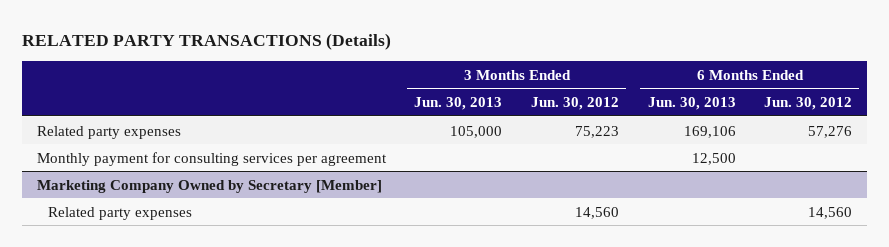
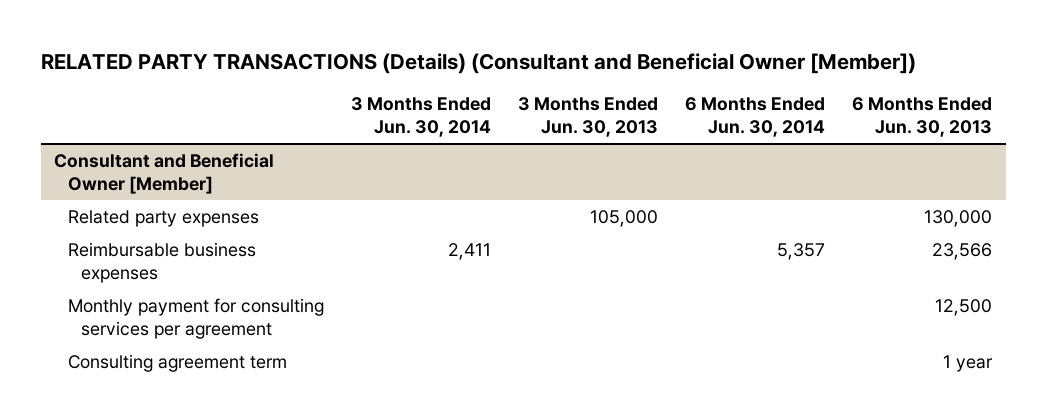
[22,33,392,51] RELATED PARTY TRANSACTIONS (Details) -> [40,53,916,75] RELATED PARTY TRANSACTIONS (Details) (Consultant and Beneficial Owner [Member])
[530,97,619,111] Jun. 30, 2012 -> none
[764,97,853,111] Jun. 30, 2012 -> none
none -> [350,97,491,138] 3 Months Ended Jun. 30, 2014
none -> [685,97,826,138] 6 Months Ended Jun. 30, 2014
none -> [54,153,275,194] Consultant and Beneficial Owner [Member]
[683,125,736,138] 169,106 -> [924,210,993,228] 130,000
none -> [67,242,256,283] Reimbursable business expenses
[36,179,382,193] Marketing Company Owned by Secretary [Member] -> none
[48,206,193,220] Related party expenses -> none
none -> [67,354,287,373] Consulting agreement term

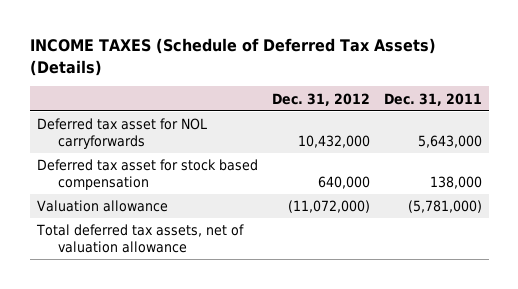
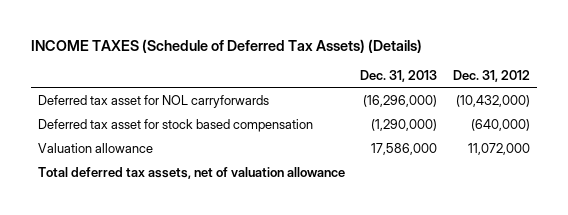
[383,92,482,106] Dec. 31, 2011 -> none
none -> [360,69,438,82] Dec. 31, 2013
[297,135,370,149] 10,432,000 -> [455,94,530,107] (10,432,000)
[317,176,370,190] 640,000 -> [470,118,530,131] (640,000)
[287,200,370,214] (11,072,000) -> [467,142,530,155] 11,072,000

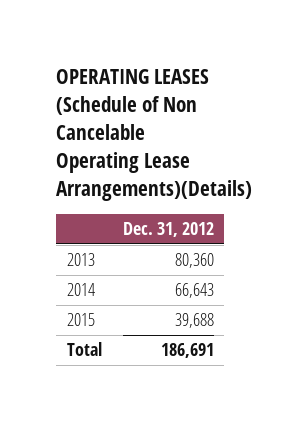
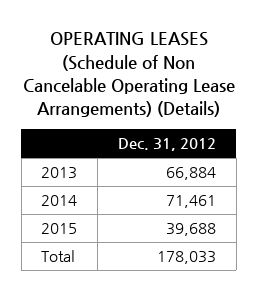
[56,69,253,202] OPERATING LEASES (Schedule of Non Cancelable Operating Lease Arrangements)(Details) -> [22,32,235,118] OPERATING LEASES (Schedule of Non Cancelable Operating Lease Arrangements) (Details)
[174,253,214,269] 80,360 -> [165,167,216,181] 66,884
[174,283,214,299] 66,643 -> [165,195,216,209] 71,461
[160,343,214,359] 186,691 -> [156,251,216,265] 178,033

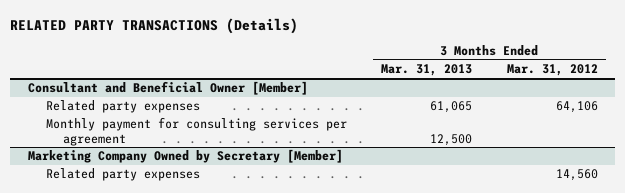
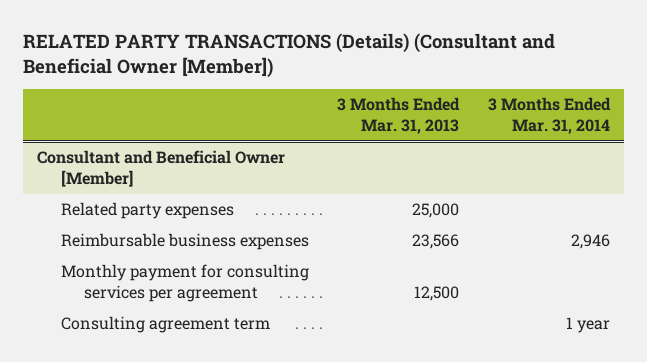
[10,17,299,34] RELATED PARTY TRANSACTIONS (Details) -> [22,32,555,78] RELATED PARTY TRANSACTIONS (Details) (Consultant and Beneficial Owner [Member])
[506,64,598,77] Mar. 31, 2012 -> none
none -> [487,97,611,135] 3 Months Ended Mar. 31, 2014
[430,101,473,114] 61,065 -> [412,203,460,219] 25,000
none -> [60,233,309,251] Reimbursable business expenses
[27,149,343,164] Marketing Company Owned by Secretary [Member] -> none
[45,168,200,182] Related party expenses -> none
none -> [60,316,270,334] Consulting agreement term

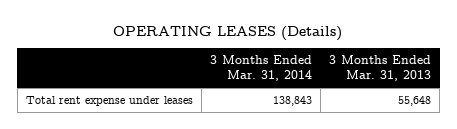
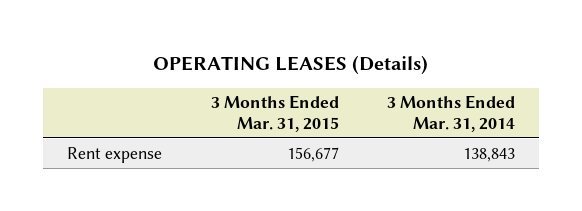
[329,55,432,82] 3 Months Ended Mar. 31, 2013 -> none
none -> [210,95,339,132] 3 Months Ended Mar. 31, 2015
[25,96,193,107] Total rent expense under leases -> [67,147,163,164] Rent expense

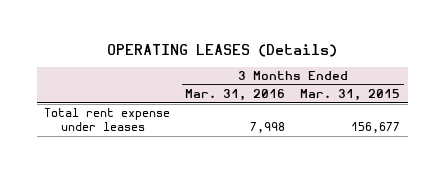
[386,95,515,132] 3 Months Ended Mar. 31, 2014 -> none
none -> [185,89,286,102] Mar. 31, 2016
[67,147,163,164] Rent expense -> [44,108,171,131] Total rent expense under leases

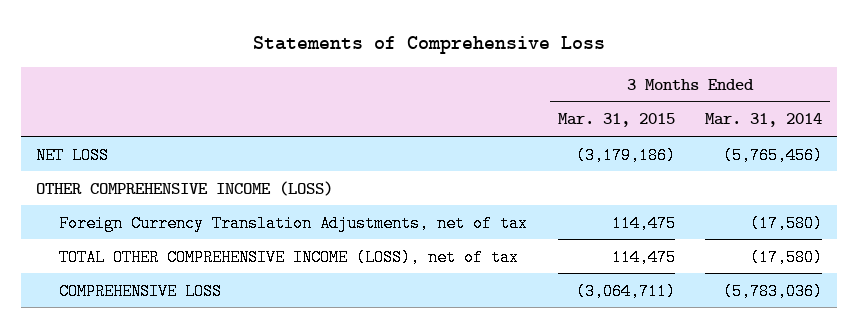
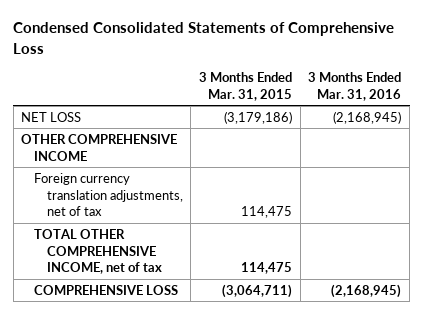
[253,36,606,55] Statements of Comprehensive Loss -> [13,22,395,54] Condensed Consolidated Statements of Comprehensive Loss
[705,113,823,128] Mar. 31, 2014 -> none
none -> [308,72,402,102] 3 Months Ended Mar. 31, 2016
[36,180,334,196] OTHER COMPREHENSIVE INCOME (LOSS) -> [21,133,178,161] OTHER COMPREHENSIVE INCOME
[59,214,529,232] Foreign Currency Translation Adjustments, net of tax -> [33,172,183,217] Foreign currency translation adjustments, net of tax
[59,248,520,266] TOTAL OTHER COMPREHENSIVE INCOME (LOSS), net of tax -> [33,228,162,275] TOTAL OTHER COMPREHENSIVE INCOME, net of tax

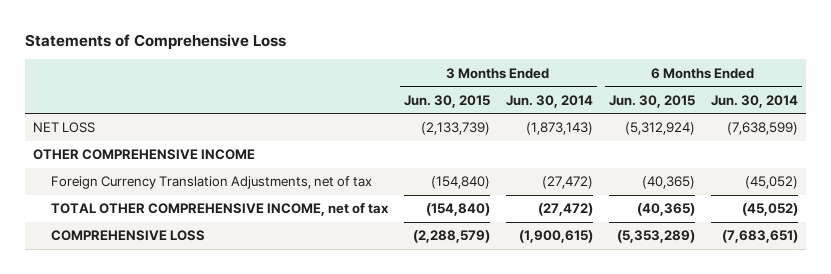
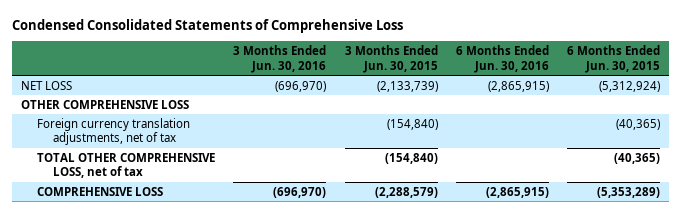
[24,33,286,50] Statements of Comprehensive Loss -> [12,18,404,33] Condensed Consolidated Statements of Comprehensive Loss
[505,94,593,108] Jun. 30, 2014 -> none
[711,94,799,108] Jun. 30, 2014 -> none
none -> [233,45,327,73] 3 Months Ended Jun. 30, 2016
none -> [455,45,549,73] 6 Months Ended Jun. 30, 2016
[32,149,255,161] OTHER COMPREHENSIVE INCOME -> [21,99,190,109] OTHER COMPREHENSIVE LOSS
[50,176,372,190] Foreign Currency Translation Adjustments, net of tax -> [37,117,191,146] Foreign currency translation adjustments, net of tax
[50,203,389,217] TOTAL OTHER COMPREHENSIVE INCOME, net of tax -> [37,152,216,179] TOTAL OTHER COMPREHENSIVE LOSS, net of tax

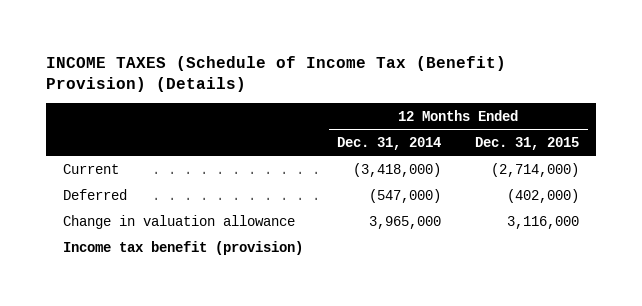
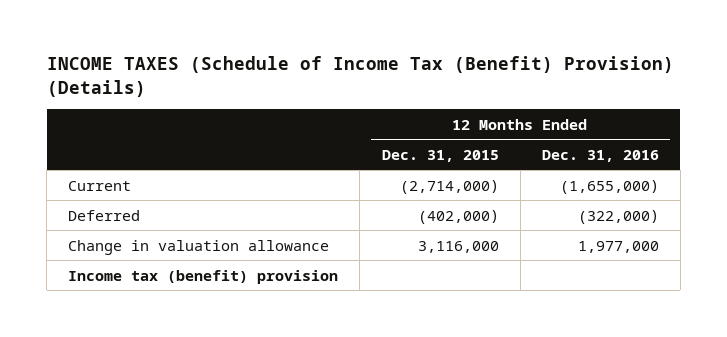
[337,136,442,150] Dec. 31, 2014 -> none
none -> [541,149,659,162] Dec. 31, 2016
[63,240,304,255] Income tax benefit (provision) -> [68,269,339,284] Income tax (benefit) provision

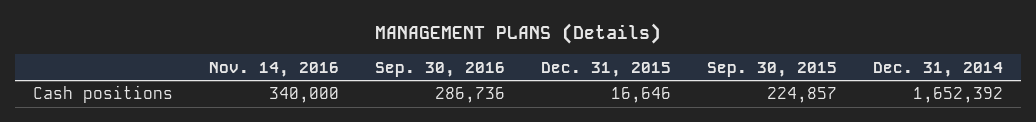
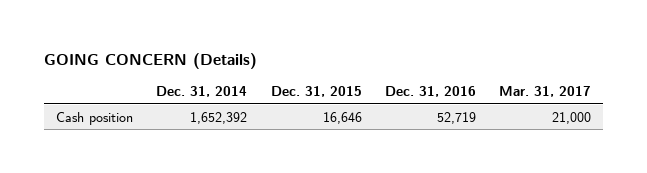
[374,22,661,44] MANAGEMENT PLANS (Details) -> [44,53,258,70] GOING CONCERN (Details)
[208,61,339,77] Nov. 14, 2016 -> none
[374,61,505,77] Sep. 30, 2016 -> none
[707,61,838,77] Sep. 30, 2015 -> none
none -> [384,86,476,98] Dec. 31, 2016
none -> [499,86,592,98] Mar. 31, 2017
[32,85,173,104] Cash positions -> [55,112,133,126] Cash position

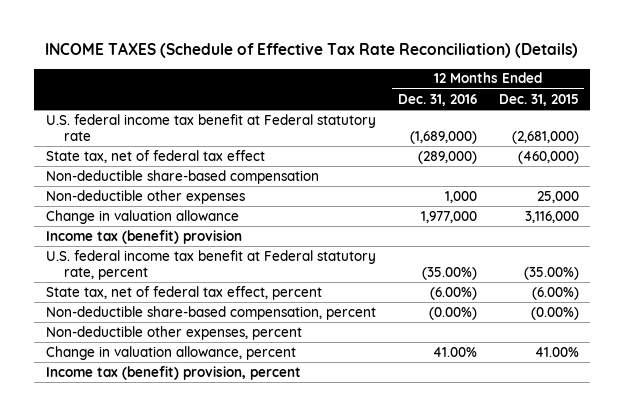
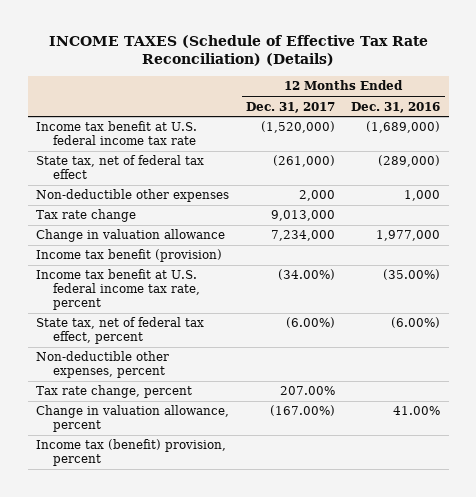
[498,93,579,106] Dec. 31, 2015 -> none
none -> [245,101,335,113] Dec. 31, 2017
[45,113,376,141] U.S. federal income tax benefit at Federal statutory rate -> [36,121,198,146] Income tax benefit at U.S. federal income tax rate
[45,169,319,184] Non-deductible share-based compensation -> none
none -> [36,209,137,223] Tax rate change
[45,229,242,244] Income tax (benefit) provision -> [36,249,223,263] Income tax benefit (provision)
[45,249,376,280] U.S. federal income tax benefit at Federal statutory rate, percent -> [36,269,201,311] Income tax benefit at U.S. federal income tax rate, percent
[45,305,376,320] Non-deductible share-based compensation, percent -> none
none -> [36,385,193,399] Tax rate change, percent

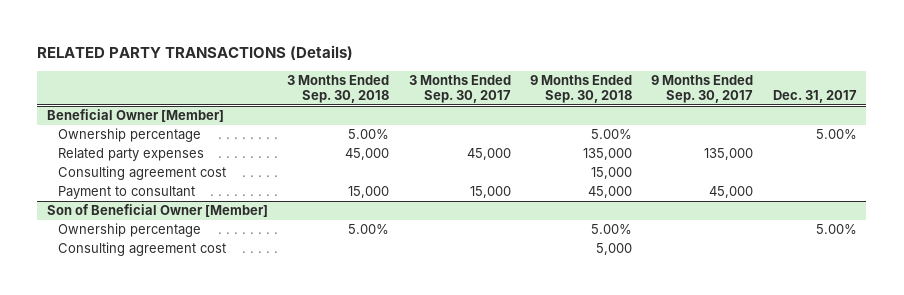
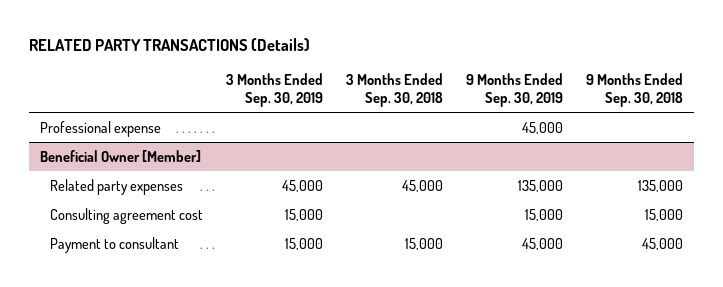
[408,75,511,104] 3 Months Ended Sep. 30, 2017 -> none
[651,75,754,104] 9 Months Ended Sep. 30, 2017 -> none
[772,90,857,104] Dec. 31, 2017 -> none
none -> [226,73,324,107] 3 Months Ended Sep. 30, 2019
none -> [465,73,563,107] 9 Months Ended Sep. 30, 2019
none -> [40,120,162,137] Professional expense
[58,128,202,143] Ownership percentage -> none
[47,204,269,218] Son of Beneficial Owner [Member] -> none
[58,223,202,238] Ownership percentage -> none
[58,242,227,257] Consulting agreement cost -> none

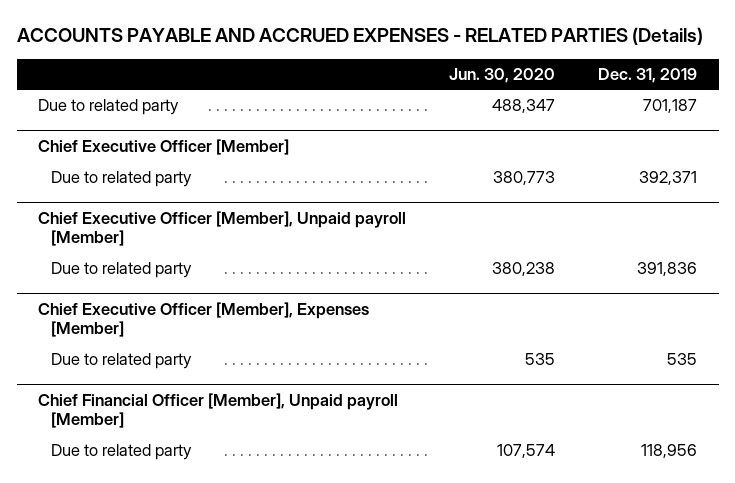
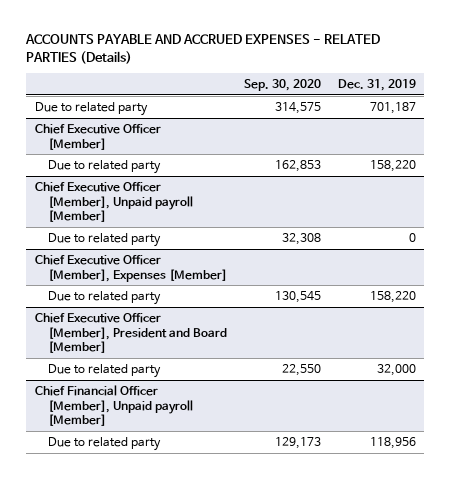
[449,67,556,83] Jun. 30, 2020 -> none
none -> [243,79,321,92] Sep. 30, 2020
[639,171,698,186] 392,371 -> [369,160,416,173] 158,220
[637,262,698,277] 391,836 -> [408,233,416,243] 0
[667,353,698,366] 535 -> [369,291,416,304] 158,220
none -> [34,313,227,354] Chief Executive Officer [Member], President and Board [Member]
none -> [47,364,161,379] Due to related party

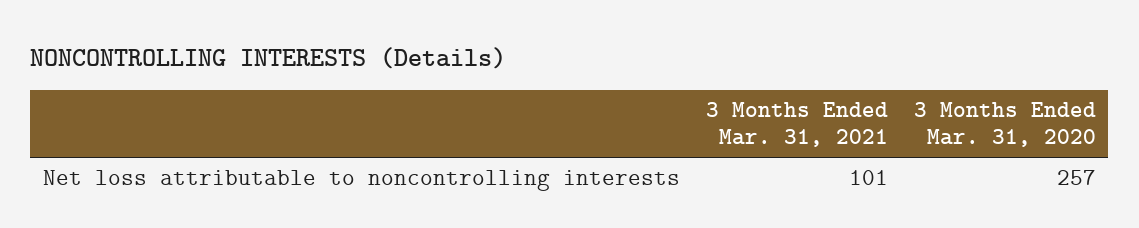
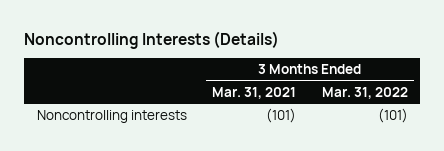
[30,47,507,70] NONCONTROLLING INTERESTS (Details) -> [23,30,279,49] Noncontrolling Interests (Details)
[913,101,1096,148] 3 Months Ended Mar. 31, 2020 -> none
none -> [321,86,408,99] Mar. 31, 2022
[43,170,681,192] Net loss attributable to noncontrolling interests -> [36,110,187,124] Noncontrolling interests
[848,170,888,186] 101 -> [266,108,297,124] (101)

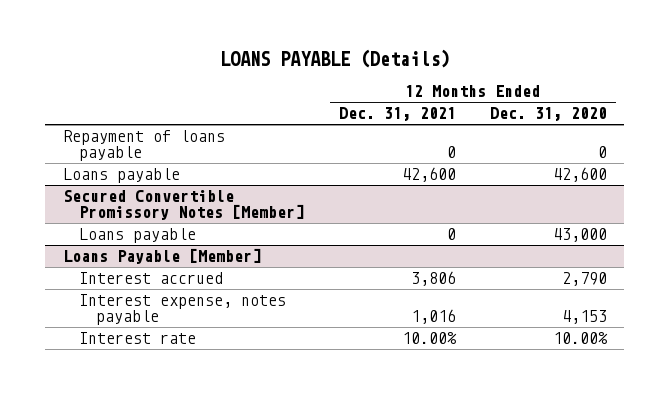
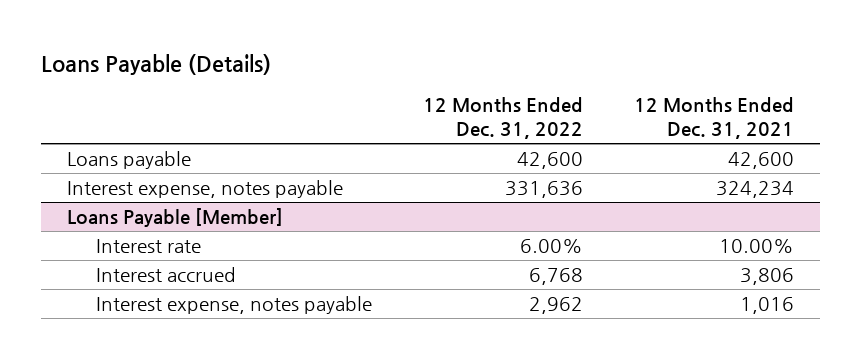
[219,49,450,69] LOANS PAYABLE (Details) -> [41,53,272,75] Loans Payable (Details)
[490,107,608,122] Dec. 31, 2020 -> none
none -> [423,97,584,139] 12 Months Ended Dec. 31, 2022
[62,130,225,162] Repayment of loans payable -> none
[62,190,305,221] Secured Convertible Promissory Notes [Member] -> none
[79,228,197,244] Loans payable -> none
none -> [66,180,343,199] Interest expense, notes payable
[79,332,197,345] Interest rate -> [95,239,201,254] Interest rate

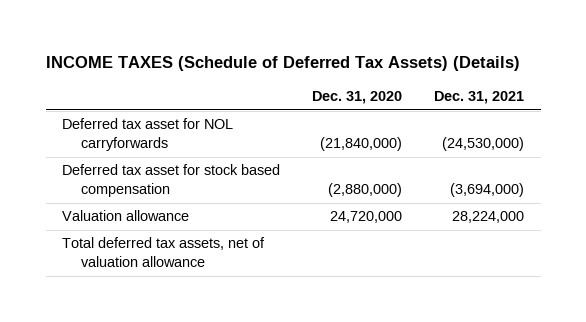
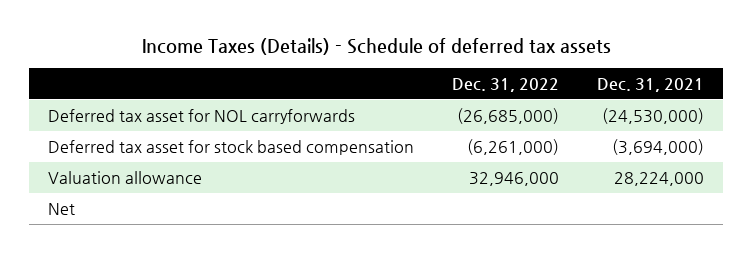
[45,56,520,72] INCOME TAXES (Schedule of Deferred Tax Assets) (Details) -> [141,38,611,56] Income Taxes (Details) - Schedule of deferred tax assets
[312,91,403,105] Dec. 31, 2020 -> none
none -> [451,77,559,92] Dec. 31, 2022
[61,237,265,268] Total deferred tax assets, net of valuation allowance -> [47,202,75,215] Net

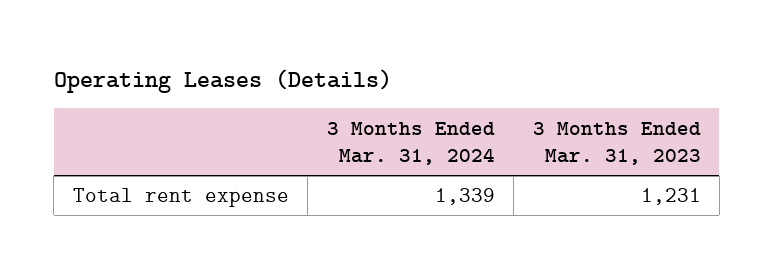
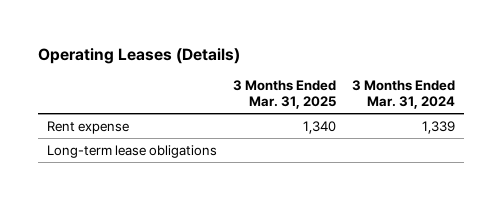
[532,121,701,166] 3 Months Ended Mar. 31, 2023 -> none
none -> [232,80,336,110] 3 Months Ended Mar. 31, 2025
[72,188,289,208] Total rent expense -> [46,120,129,134] Rent expense
none -> [46,144,217,158] Long-term lease obligations

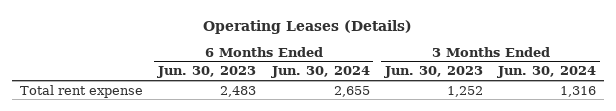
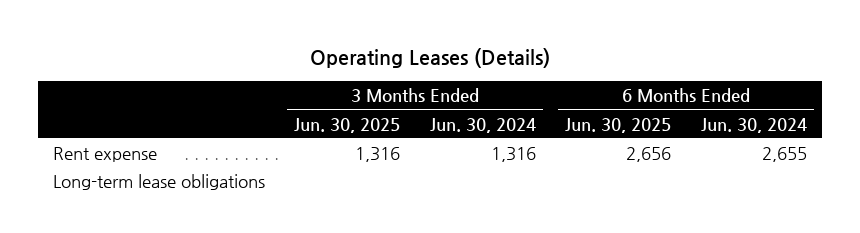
[157,66,257,79] Jun. 30, 2023 -> none
[383,66,483,79] Jun. 30, 2023 -> none
none -> [294,117,401,133] Jun. 30, 2025
none -> [565,117,672,133] Jun. 30, 2025
[19,84,143,98] Total rent expense -> [52,147,157,163] Rent expense
none -> [52,174,265,191] Long-term lease obligations

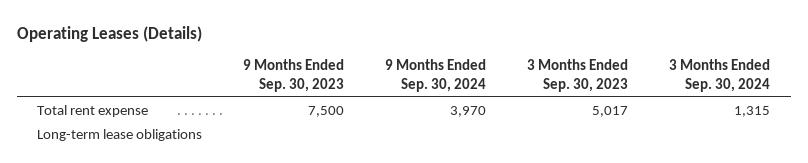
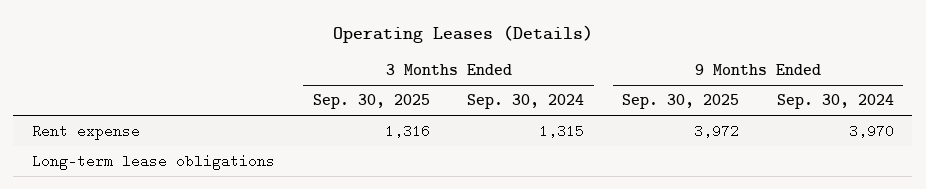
[243,59,345,93] 9 Months Ended Sep. 30, 2023 -> none
[527,59,629,93] 3 Months Ended Sep. 30, 2023 -> none
none -> [312,94,430,110] Sep. 30, 2025
none -> [621,94,739,110] Sep. 30, 2025
[37,104,149,117] Total rent expense -> [32,124,141,141] Rent expense

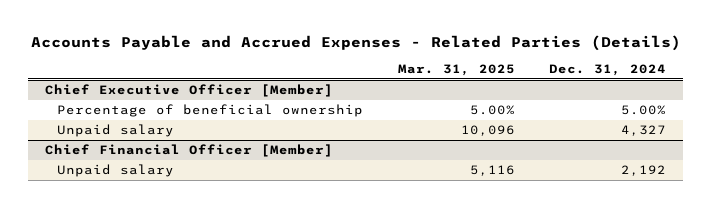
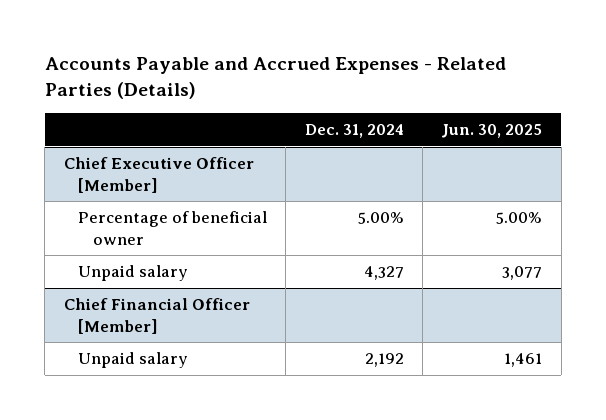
[397,64,515,77] Mar. 31, 2025 -> none
none -> [441,124,543,139] Jun. 30, 2025
[57,104,364,118] Percentage of beneficial ownership -> [78,211,268,245] Percentage of beneficial owner

